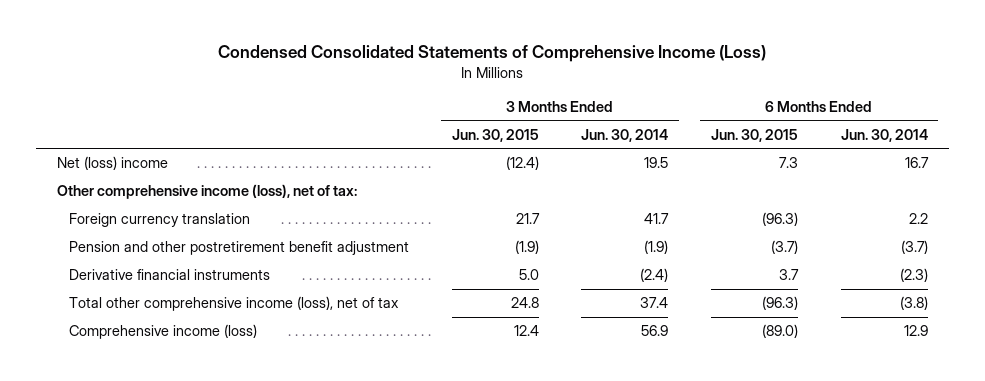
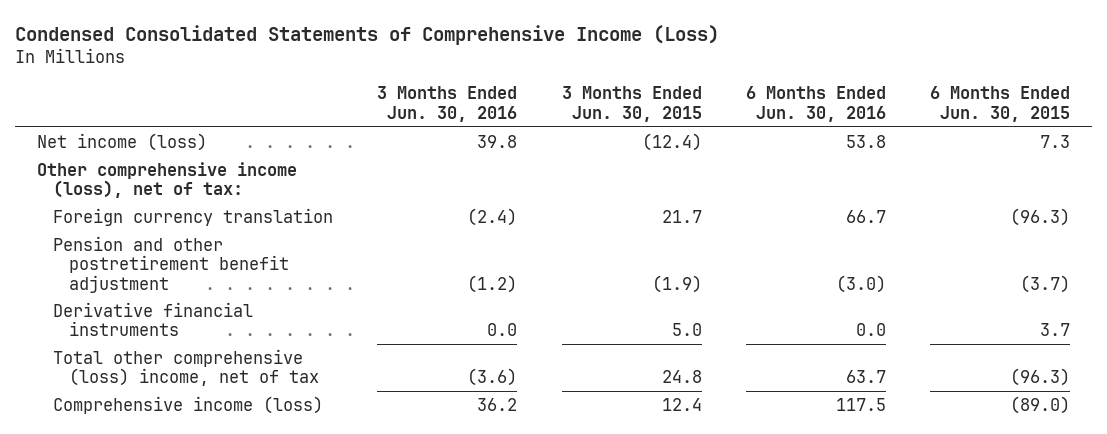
[581,128,669,142] Jun. 30, 2014 -> none
[840,128,928,142] Jun. 30, 2014 -> none
none -> [377,86,518,122] 3 Months Ended Jun. 30, 2016
none -> [745,86,886,122] 6 Months Ended Jun. 30, 2016
[57,156,169,171] Net (loss) income -> [37,132,208,151] Net income (loss)
[69,296,400,312] Total other comprehensive income (loss), net of tax -> [53,348,320,387] Total other comprehensive (loss) income, net of tax

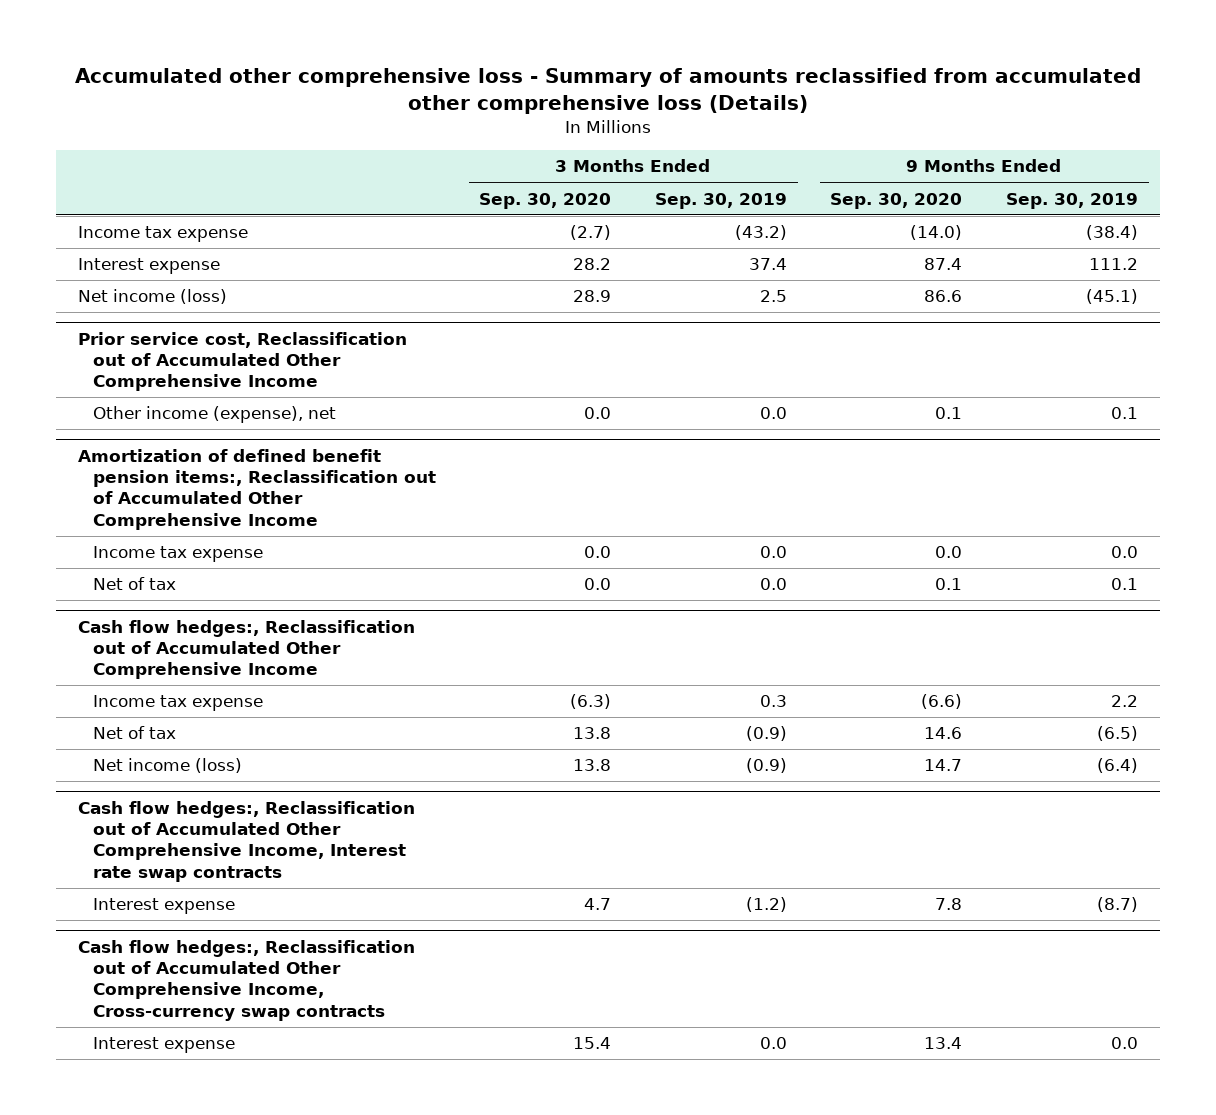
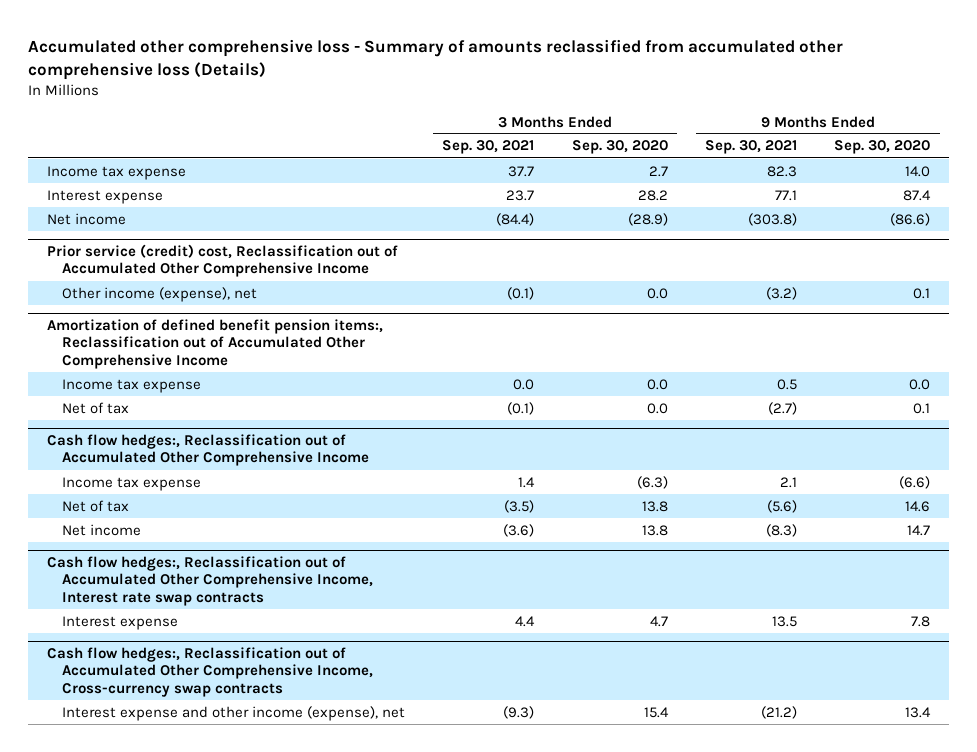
[654,192,787,209] Sep. 30, 2019 -> none
[1005,192,1138,209] Sep. 30, 2019 -> none
none -> [442,140,535,155] Sep. 30, 2021
none -> [704,140,797,155] Sep. 30, 2021
[570,225,612,241] (2.7) -> [648,165,668,177] 2.7
[910,225,963,241] (14.0) -> [905,165,931,177] 14.0
[78,289,228,305] Net income (loss) -> [46,212,126,225] Net income
[573,290,612,303] 28.9 -> [627,212,668,226] (28.9)
[924,290,963,303] 86.6 -> [890,212,931,226] (86.6)
[78,332,408,392] Prior service cost, Reclassification out of Accumulated Other Comprehensive Income -> [46,244,398,278] Prior service (credit) cost, Reclassification out of Accumulated Other Comprehensive Income
[92,758,242,774] Net income (loss) -> [61,523,141,536] Net income
[92,1037,235,1054] Interest expense -> [61,705,405,721] Interest expense and other income (expense), net

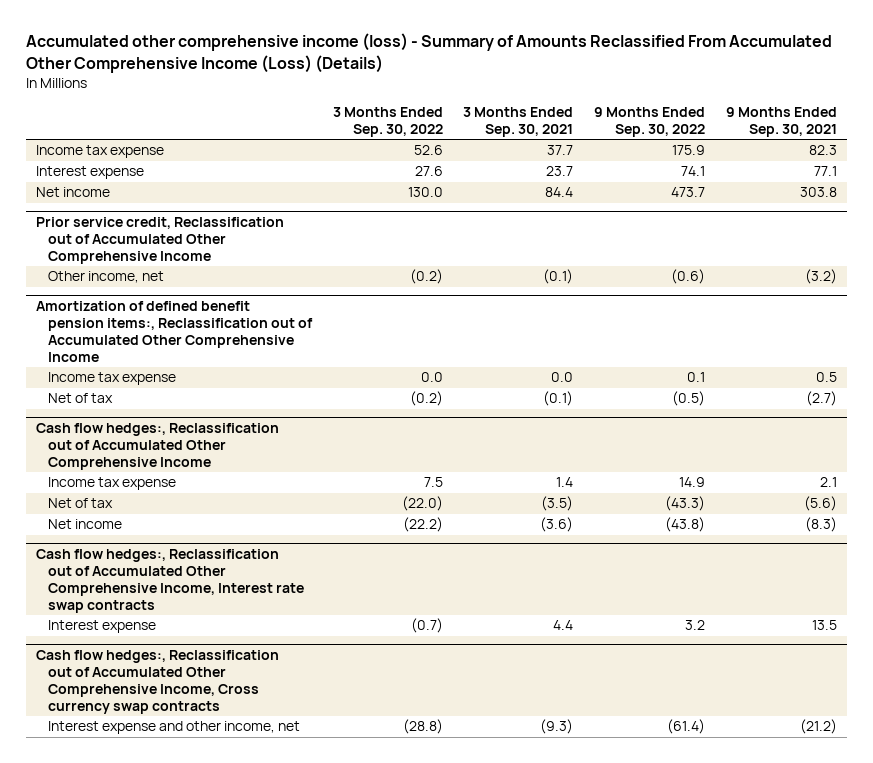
[28,38,844,80] Accumulated other comprehensive loss - Summary of amounts reclassified from accumulated other comprehensive loss (Details) -> [25,33,832,73] Accumulated other comprehensive income (loss) - Summary of Amounts Reclassified From Accumulated Other Comprehensive Income (Loss) (Details)
[571,140,668,155] Sep. 30, 2020 -> none
[834,140,931,155] Sep. 30, 2020 -> none
none -> [332,106,443,137] 3 Months Ended Sep. 30, 2022
none -> [593,106,705,137] 9 Months Ended Sep. 30, 2022
[496,212,535,226] (84.4) -> [545,187,574,198] 84.4
[747,212,797,226] (303.8) -> [799,187,837,198] 303.8
[46,244,398,278] Prior service (credit) cost, Reclassification out of Accumulated Other Comprehensive Income -> [36,216,285,265] Prior service credit, Reclassification out of Accumulated Other Comprehensive Income
[61,286,257,302] Other income (expense), net -> [47,271,164,284] Other income, net
[46,647,373,697] Cash flow hedges:, Reclassification out of Accumulated Other Comprehensive Income, Cross-currency swap contracts -> [36,649,280,715] Cash flow hedges:, Reclassification out of Accumulated Other Comprehensive Income, Cross currency swap contracts
[61,705,405,721] Interest expense and other income (expense), net -> [47,721,300,735] Interest expense and other income, net

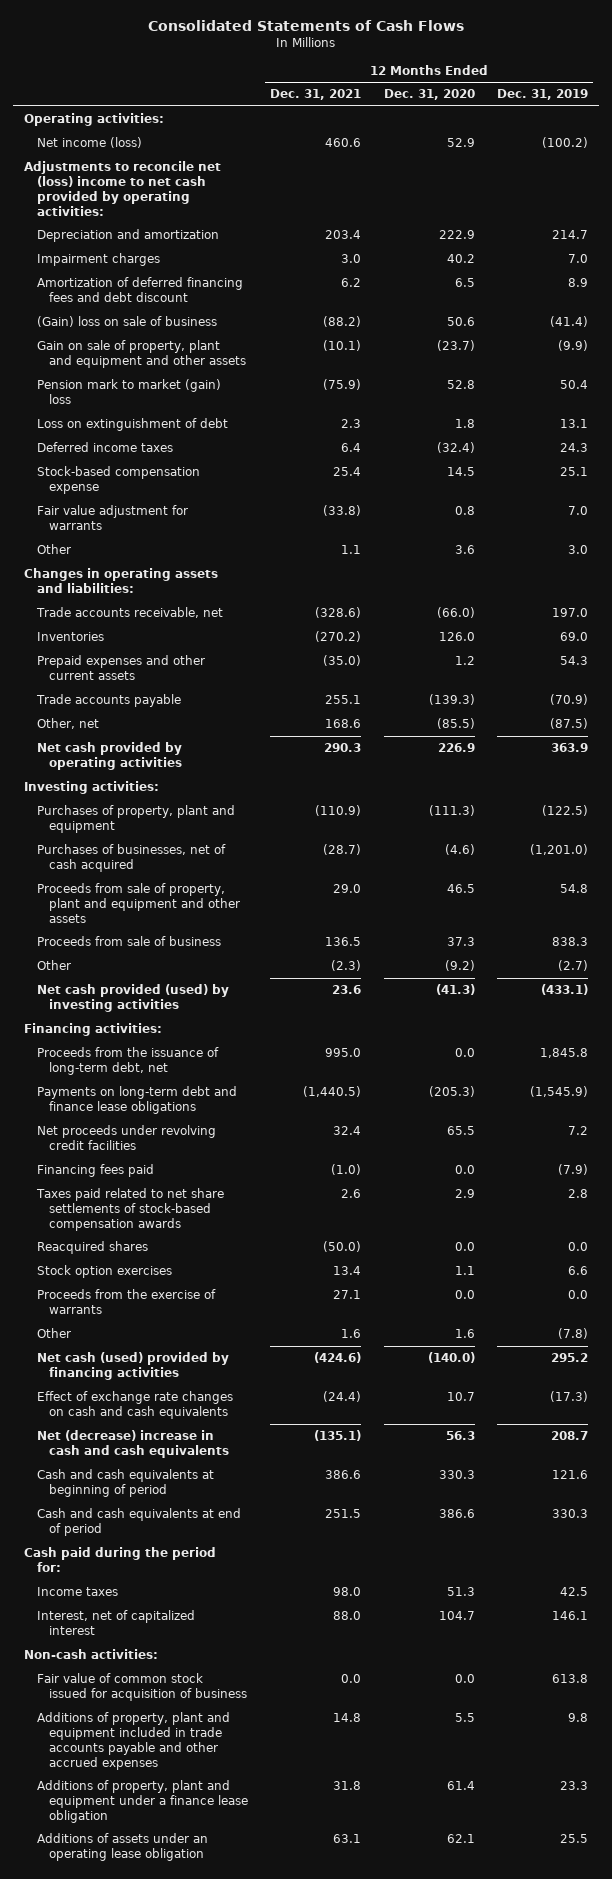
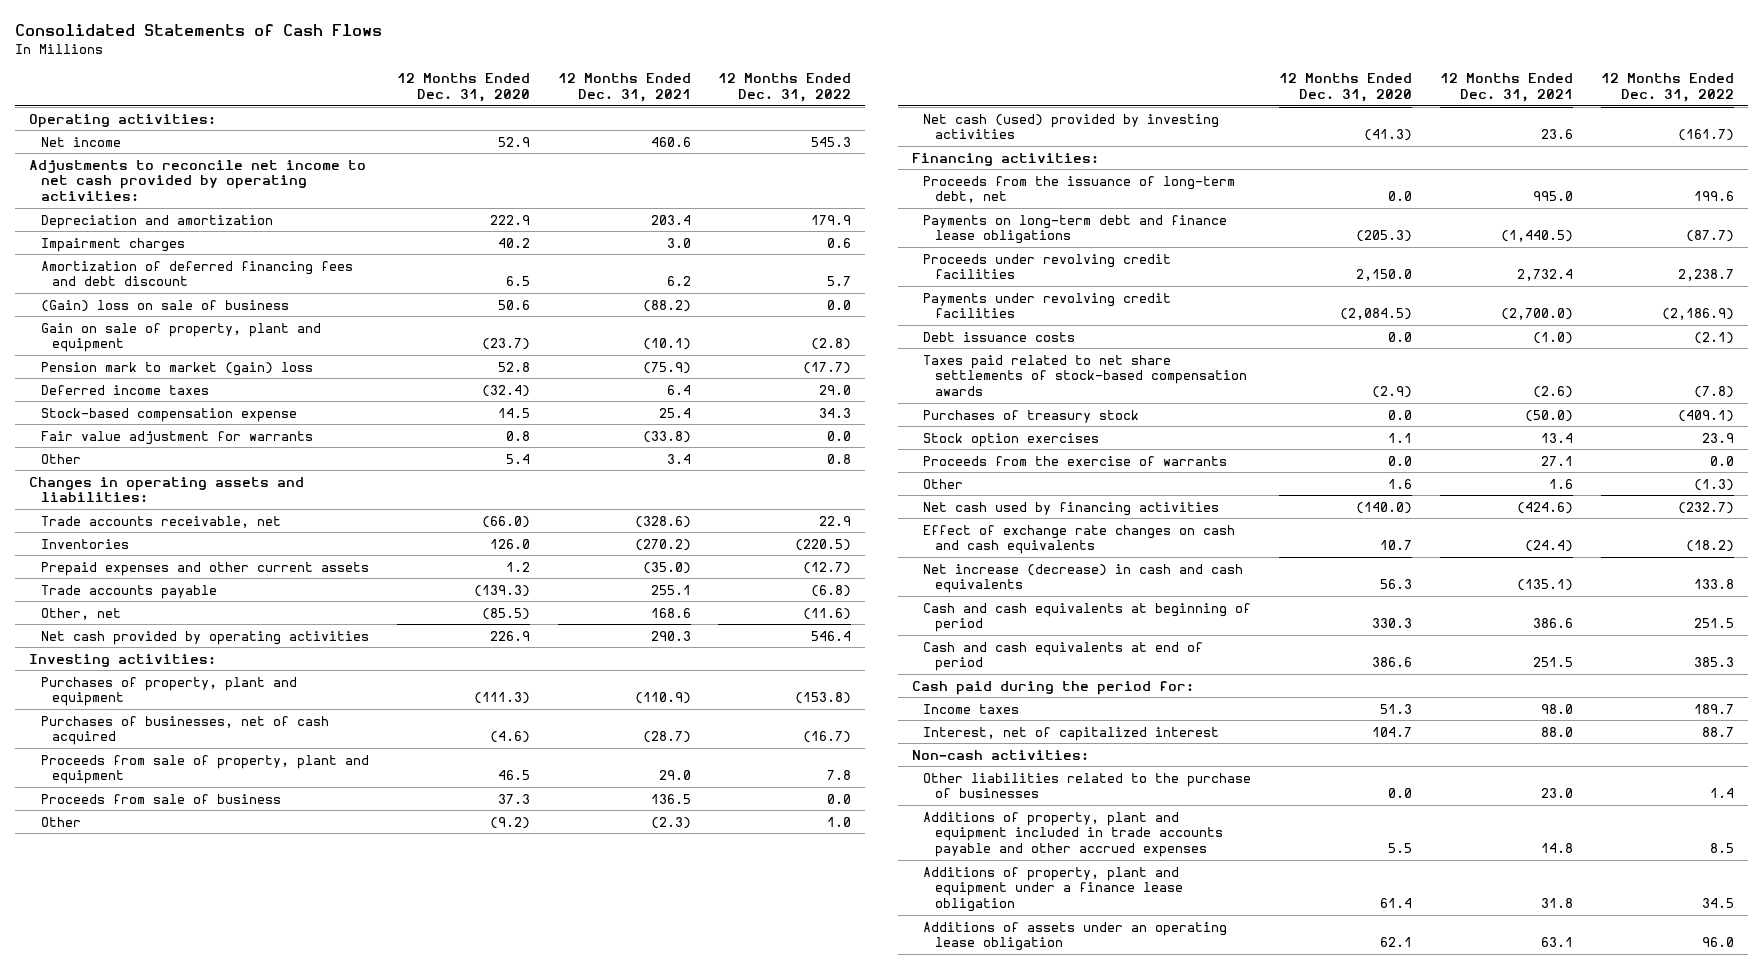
[496,89,588,101] Dec. 31, 2019 -> none
none -> [718,73,852,102] 12 Months Ended Dec. 31, 2022
[36,137,142,149] Net income (loss) -> [40,136,121,147] Net income
[24,161,222,216] Adjustments to reconcile net (loss) income to net cash provided by operating activities: -> [29,159,367,202] Adjustments to reconcile net income to net cash provided by operating activities:
[36,340,247,368] Gain on sale of property, plant and equipment and other assets -> [40,322,321,353] Gain on sale of property, plant and equipment
[36,418,228,432] Loss on extinguishment of debt -> none
[341,545,362,555] 1.1 -> [666,453,691,464] 3.4
[454,545,475,555] 3.6 -> [505,453,530,464] 5.4
[36,883,241,923] Proceeds from sale of property, plant and equipment and other assets -> [40,754,369,785] Proceeds from sale of property, plant and equipment
[36,984,229,1012] Net cash provided (used) by investing activities -> [923,113,1220,140] Net cash (used) provided by investing activities
[36,1125,216,1150] Net proceeds under revolving credit facilities -> [923,253,1172,280] Proceeds under revolving credit facilities
[333,1126,362,1136] 32.4 -> [1517,269,1574,282] 2,732.4
[446,1126,475,1136] 65.5 -> [1356,269,1413,282] 2,150.0
none -> [923,292,1172,319] Payments under revolving credit facilities
[36,1164,154,1178] Financing fees paid -> [923,331,1076,342] Debt issuance costs
[341,1189,362,1199] 2.6 -> [1533,386,1574,399] (2.6)
[454,1189,475,1199] 2.9 -> [1372,386,1413,399] (2.9)
[36,1241,148,1255] Reacquired shares -> [923,409,1140,423] Purchases of treasury stock
[36,1352,229,1380] Net cash (used) provided by financing activities -> [923,501,1220,516] Net cash used by financing activities
[36,1430,230,1458] Net (decrease) increase in cash and cash equivalents -> [923,563,1244,594] Net increase (decrease) in cash and cash equivalents
[36,1673,248,1701] Fair value of common stock issued for acquisition of business -> none
none -> [923,772,1252,799] Other liabilities related to the purchase of businesses

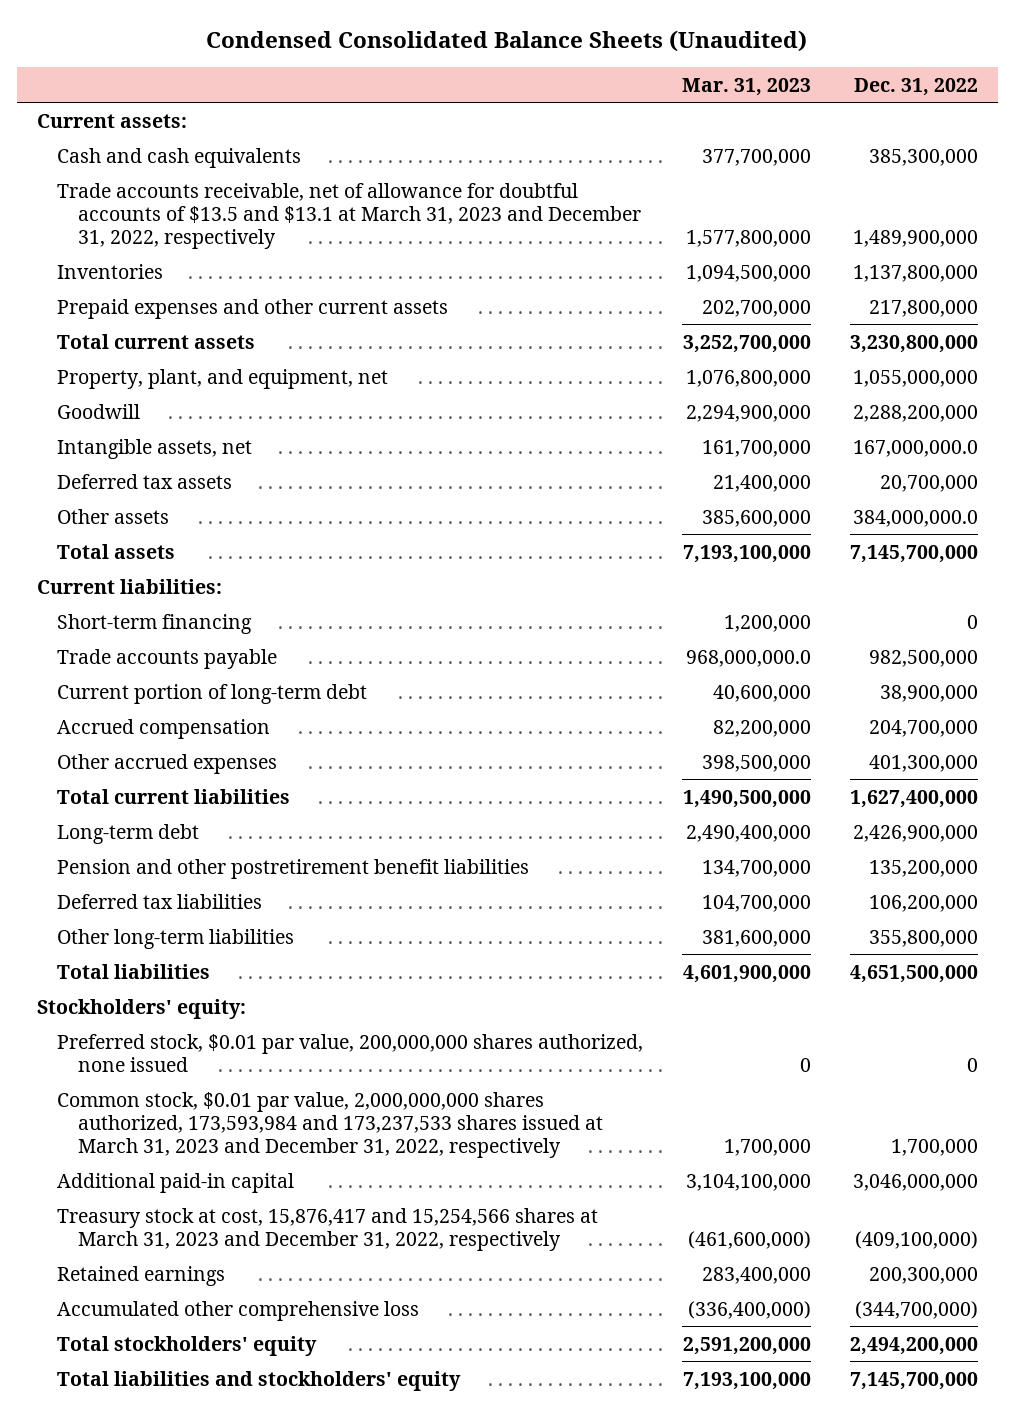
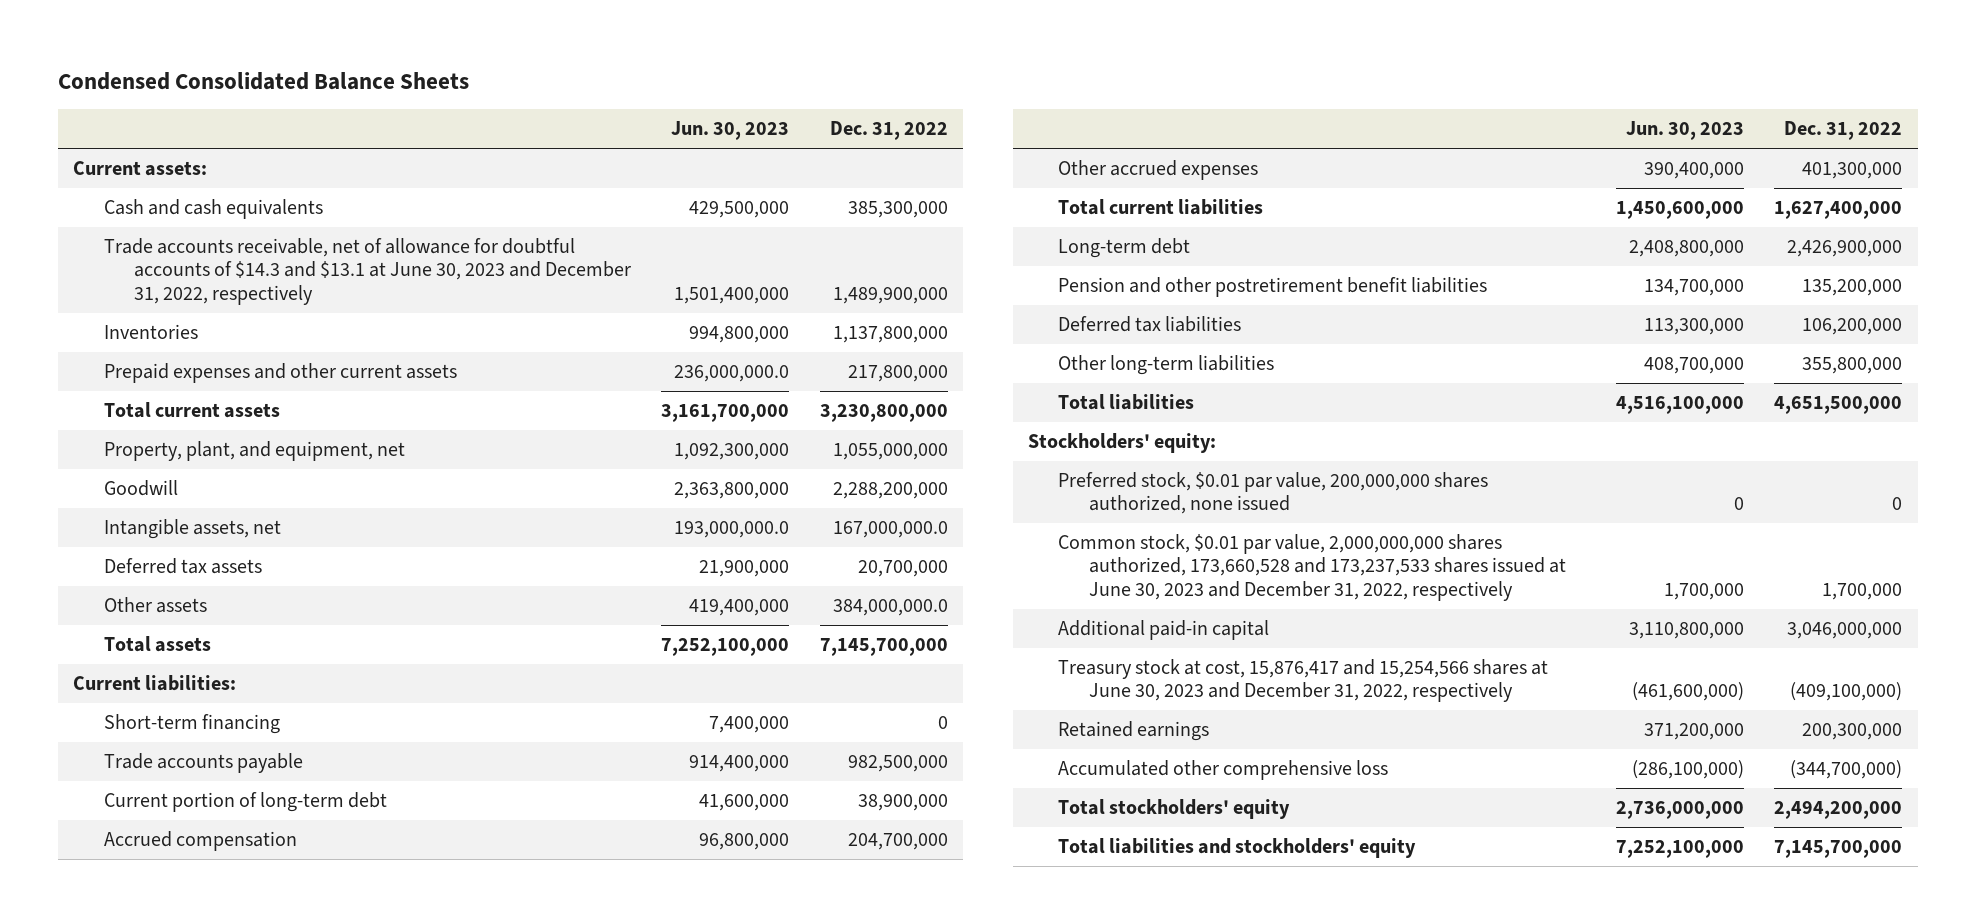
[206,29,808,52] Condensed Consolidated Balance Sheets (Unaudited) -> [58,72,470,91] Condensed Consolidated Balance Sheets
[682,77,812,96] Mar. 31, 2023 -> none
none -> [671,121,790,141] Jun. 30, 2023
[57,182,642,250] Trade accounts receivable, net of allowance for doubtful accounts of $13.5 and $13.1 at March 31, 2023 and December 31, 2022, respectively -> [103,238,632,305] Trade accounts receivable, net of allowance for doubtful accounts of $14.3 and $13.1 at June 30, 2023 and December 31, 2022, respectively
[57,1091,604,1159] Common stock, $0.01 par value, 2,000,000,000 shares authorized, 173,593,984 and 173,237,533 shares issued at March 31, 2023 and December 31, 2022, respectively -> [1058,534,1566,601] Common stock, $0.01 par value, 2,000,000,000 shares authorized, 173,660,528 and 173,237,533 shares issued at June 30, 2023 and December 31, 2022, respectively
[57,1207,599,1251] Treasury stock at cost, 15,876,417 and 15,254,566 shares at March 31, 2023 and December 31, 2022, respectively -> [1058,659,1549,703] Treasury stock at cost, 15,876,417 and 15,254,566 shares at June 30, 2023 and December 31, 2022, respectively

